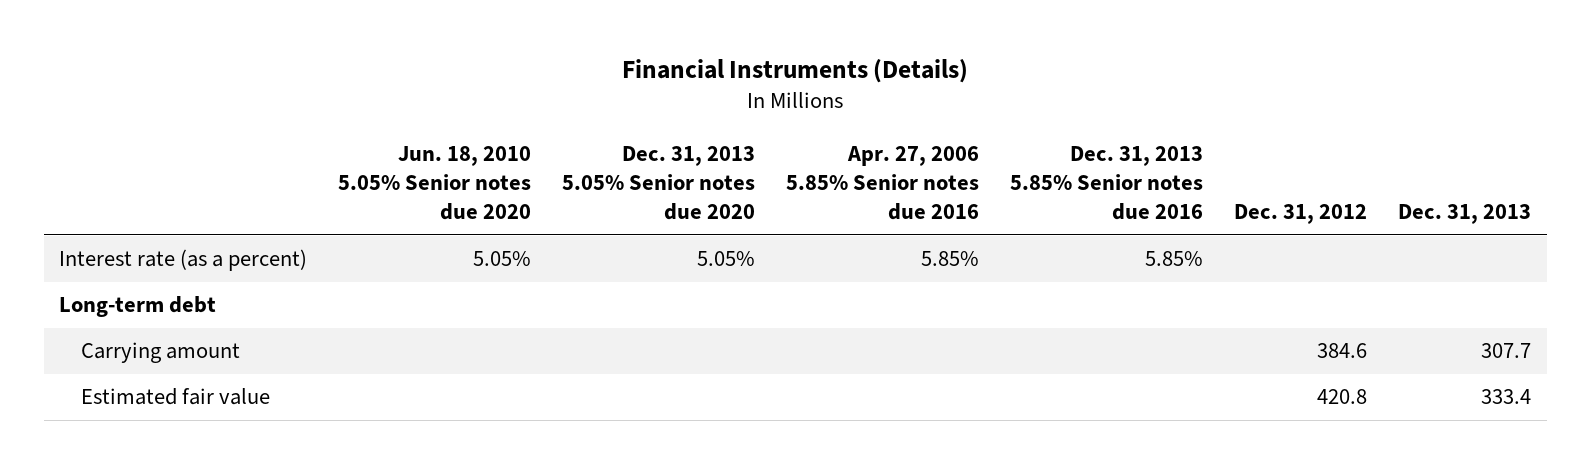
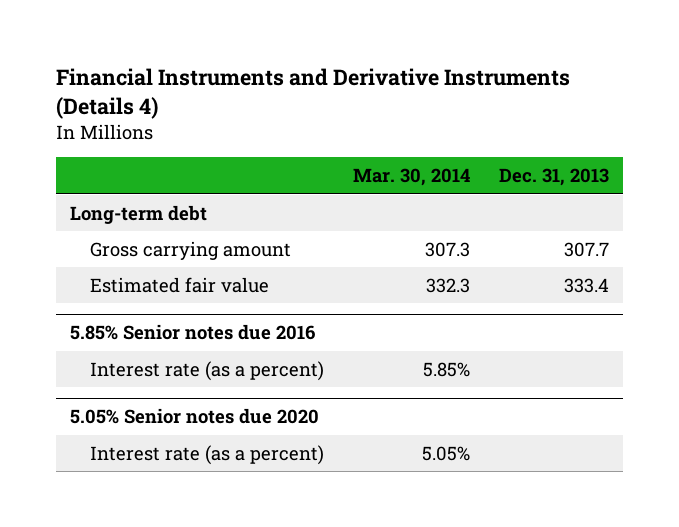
[622,59,969,84] Financial Instruments (Details) -> [55,67,570,119] Financial Instruments and Derivative Instruments (Details 4)
[338,146,532,220] Jun. 18, 2010 5.05% Senior notes due 2020 -> none
[562,146,756,220] Dec. 31, 2013 5.05% Senior notes due 2020 -> none
[786,146,980,220] Apr. 27, 2006 5.85% Senior notes due 2016 -> none
[1010,146,1204,220] Dec. 31, 2013 5.85% Senior notes due 2016 -> none
[1234,203,1368,224] Dec. 31, 2012 -> none
none -> [353,168,471,187] Mar. 30, 2014
[59,249,308,272] Interest rate (as a percent) -> none
[80,342,240,364] Carrying amount -> [90,240,292,260] Gross carrying amount
none -> [70,324,316,341] 5.85% Senior notes due 2016
none -> [90,360,325,381] Interest rate (as a percent)
none -> [70,408,320,425] 5.05% Senior notes due 2020
none -> [90,444,325,465] Interest rate (as a percent)

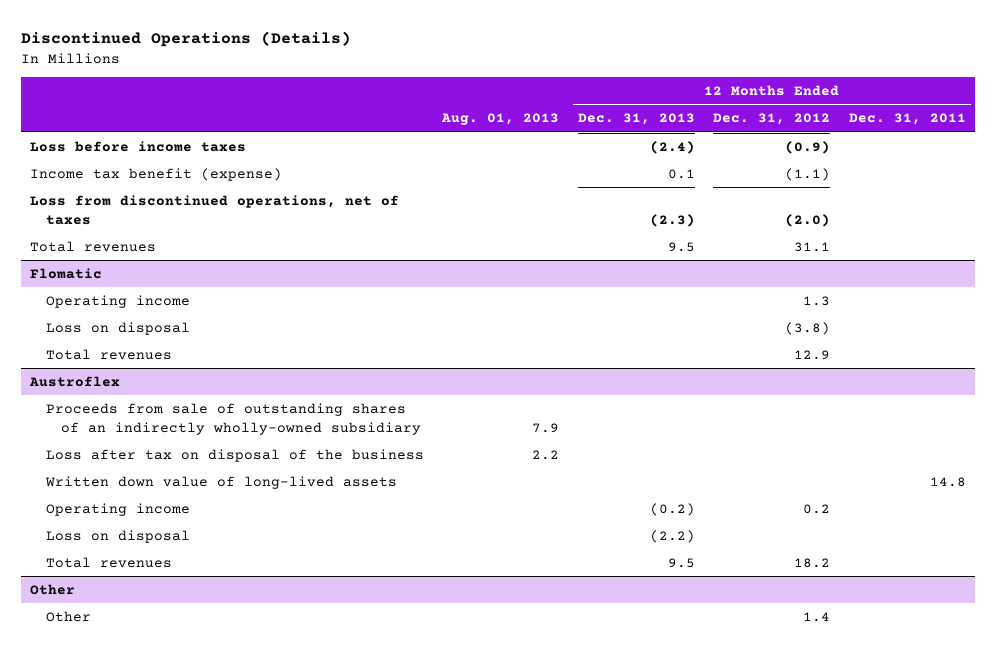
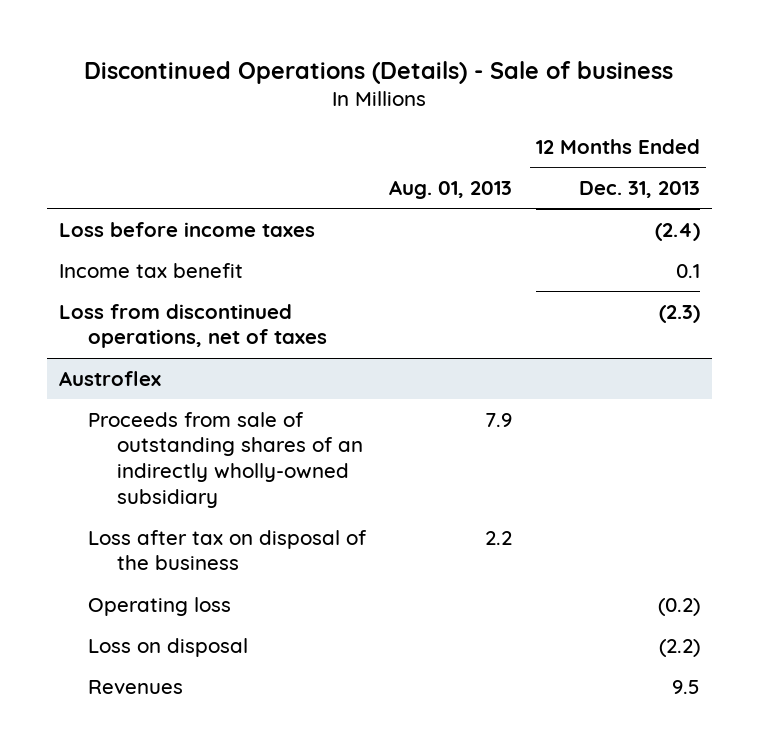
[20,31,351,48] Discontinued Operations (Details) -> [84,60,674,84] Discontinued Operations (Details) - Sale of business
[713,113,831,126] Dec. 31, 2012 -> none
[849,113,967,126] Dec. 31, 2011 -> none
[29,167,282,181] Income tax benefit (expense) -> [58,262,243,278] Income tax benefit
[29,240,156,252] Total revenues -> none
[29,267,102,279] Flomatic -> none
[45,294,190,308] Operating income -> none
[45,321,190,335] Loss on disposal -> none
[45,348,172,360] Total revenues -> none
[44,475,397,489] Written down value of long-lived assets -> none
[45,502,190,516] Operating income -> [87,596,231,616] Operating loss
[29,583,75,595] Other -> none
[45,610,91,622] Other -> none
[45,556,172,568] Total revenues -> [87,679,183,694] Revenues

